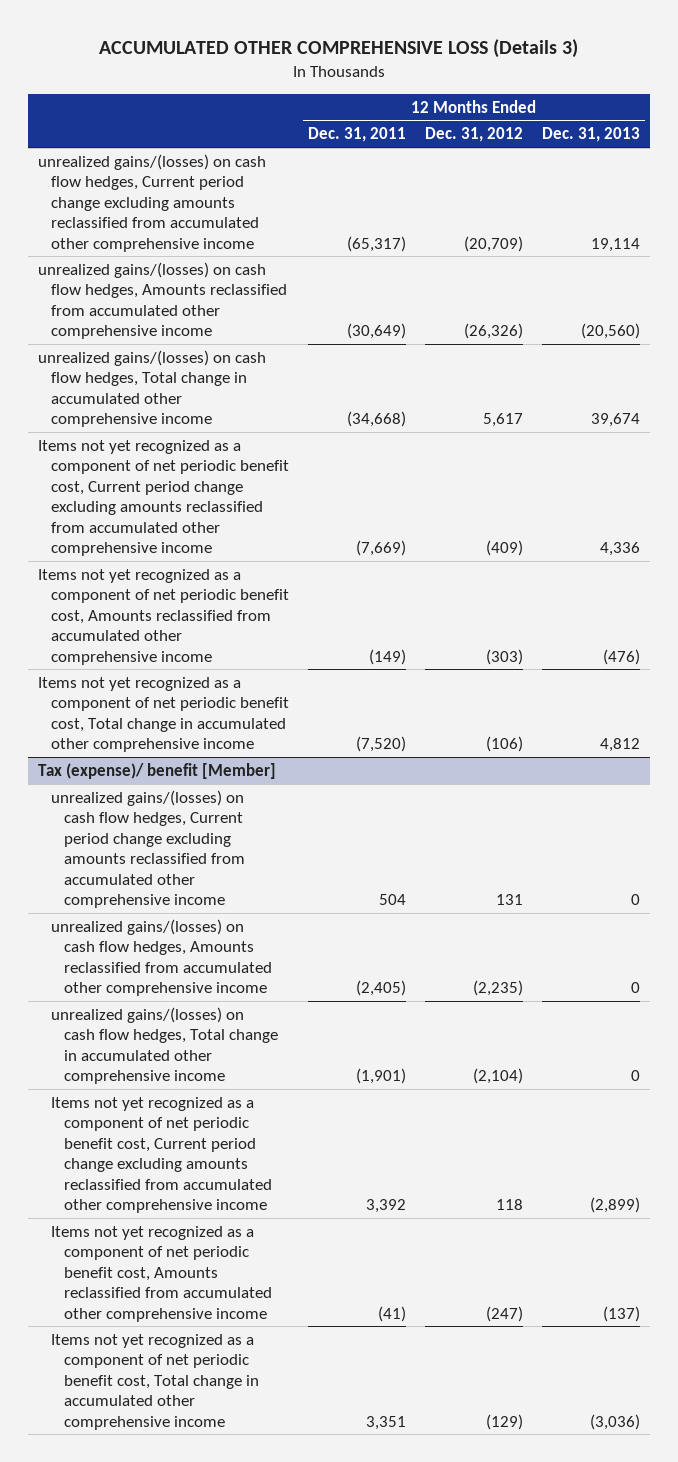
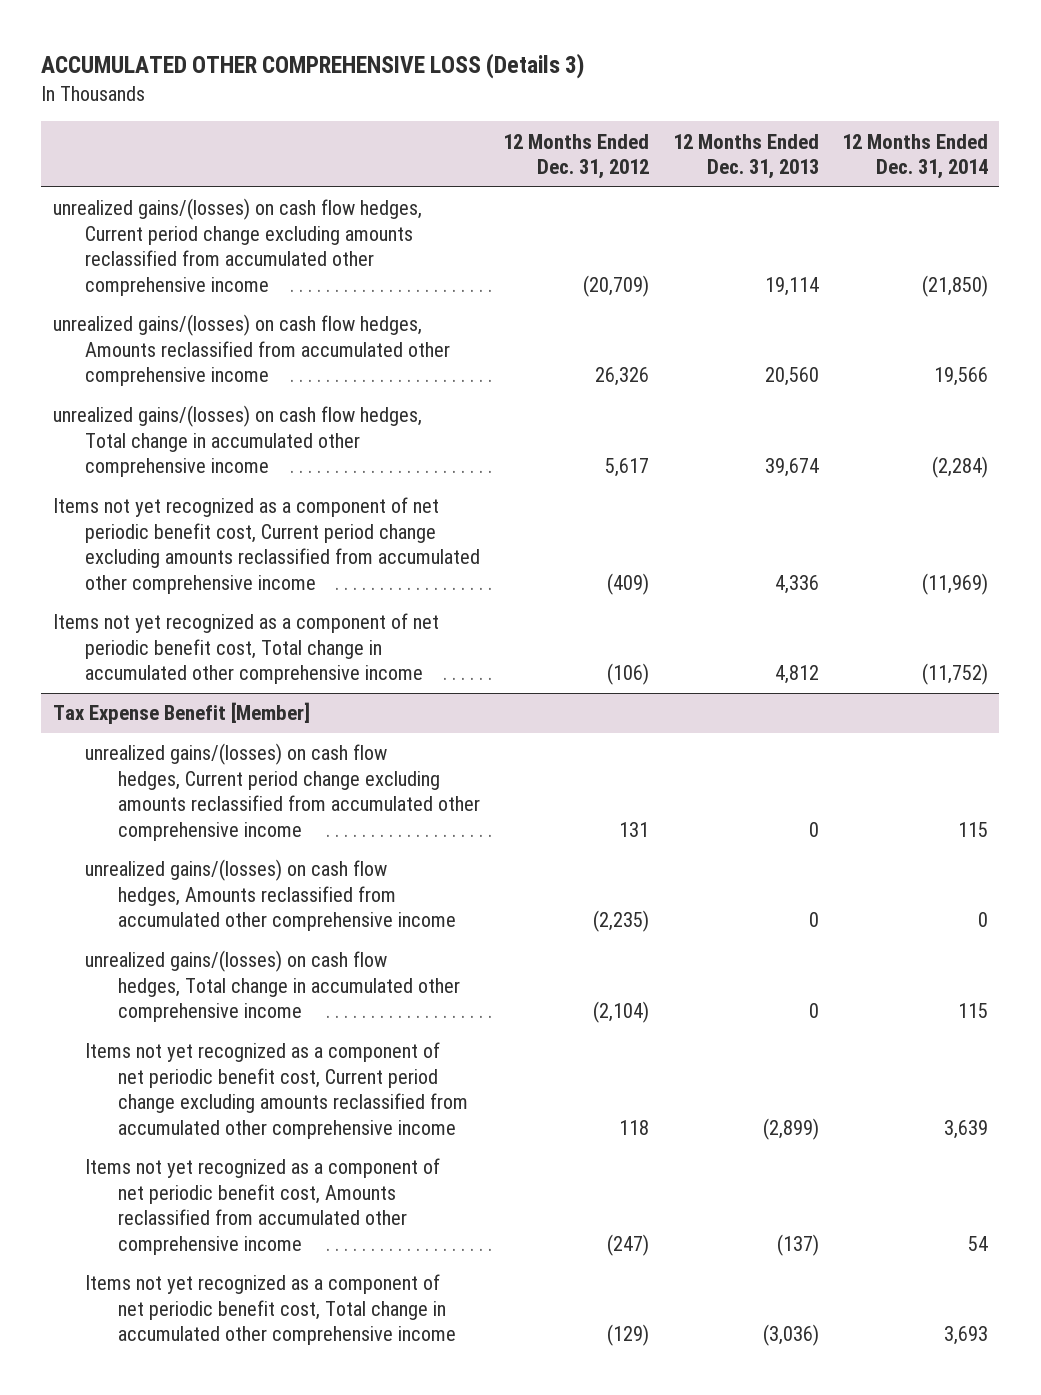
[307,127,406,143] Dec. 31, 2011 -> none
none -> [841,133,988,180] 12 Months Ended Dec. 31, 2014
[464,323,524,340] (26,326) -> [595,367,650,387] 26,326
[581,323,641,340] (20,560) -> [764,367,819,387] 20,560
[37,568,289,665] Items not yet recognized as a component of net periodic benefit cost, Amounts reclassified from accumulated other comprehensive income -> none
[37,762,276,779] Tax (expense)/ benefit [Member] -> [52,702,310,725] Tax Expense Benefit [Member]

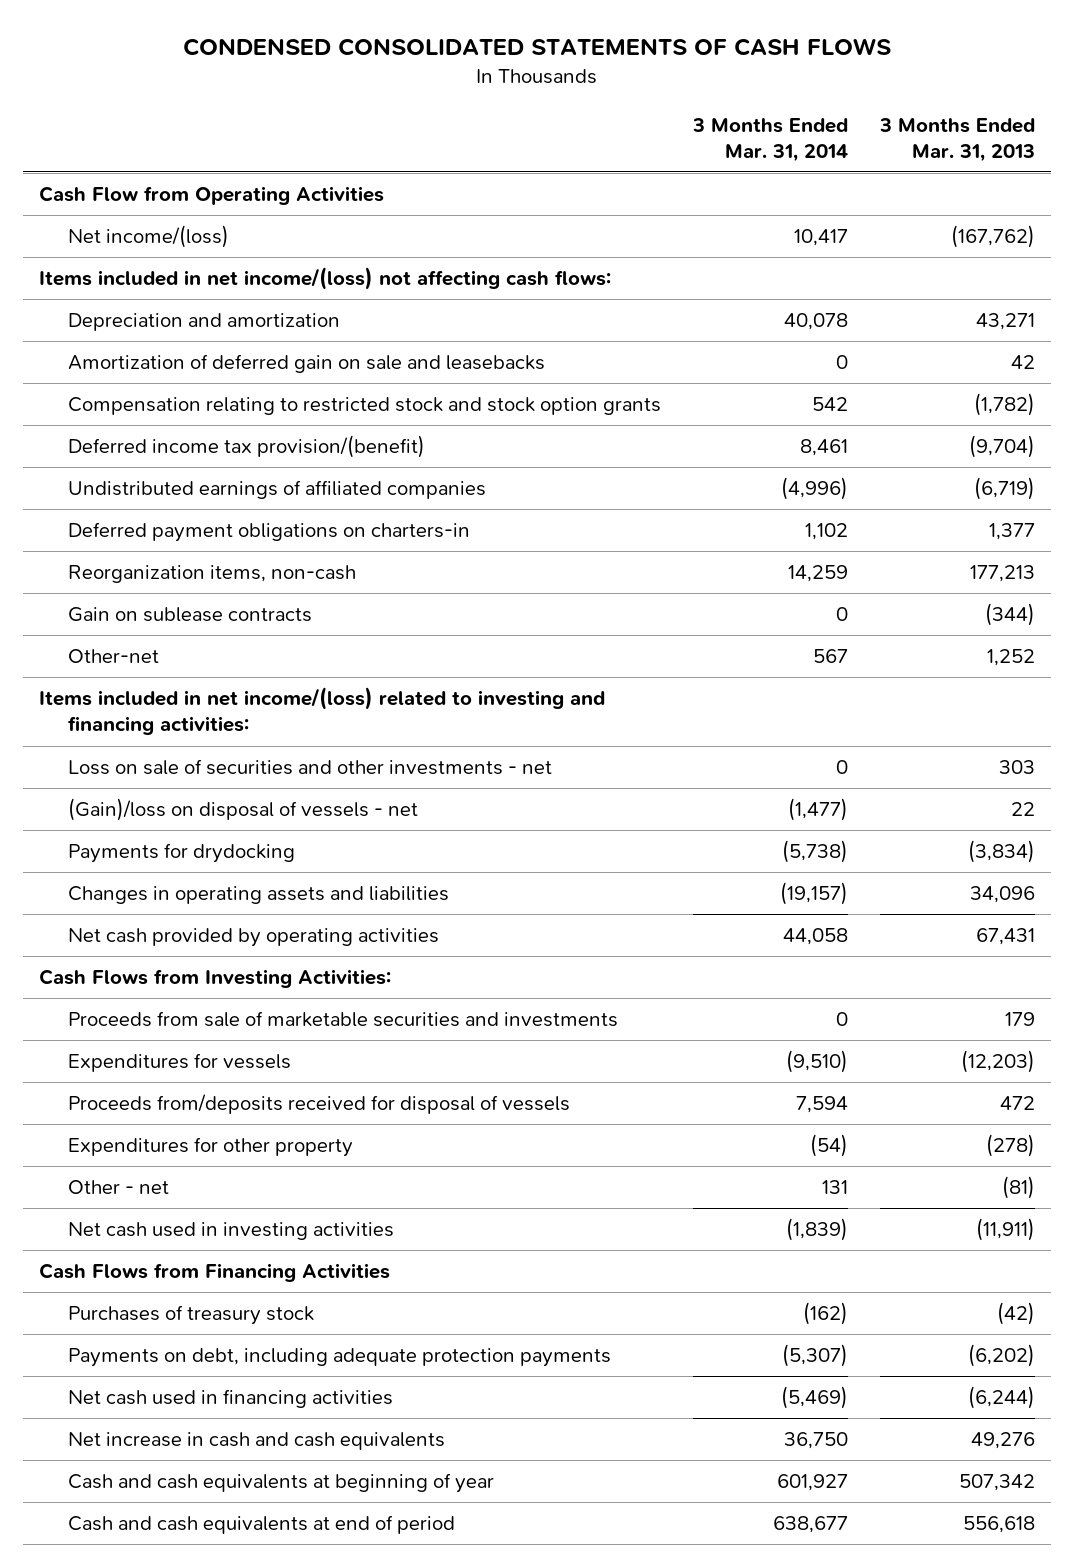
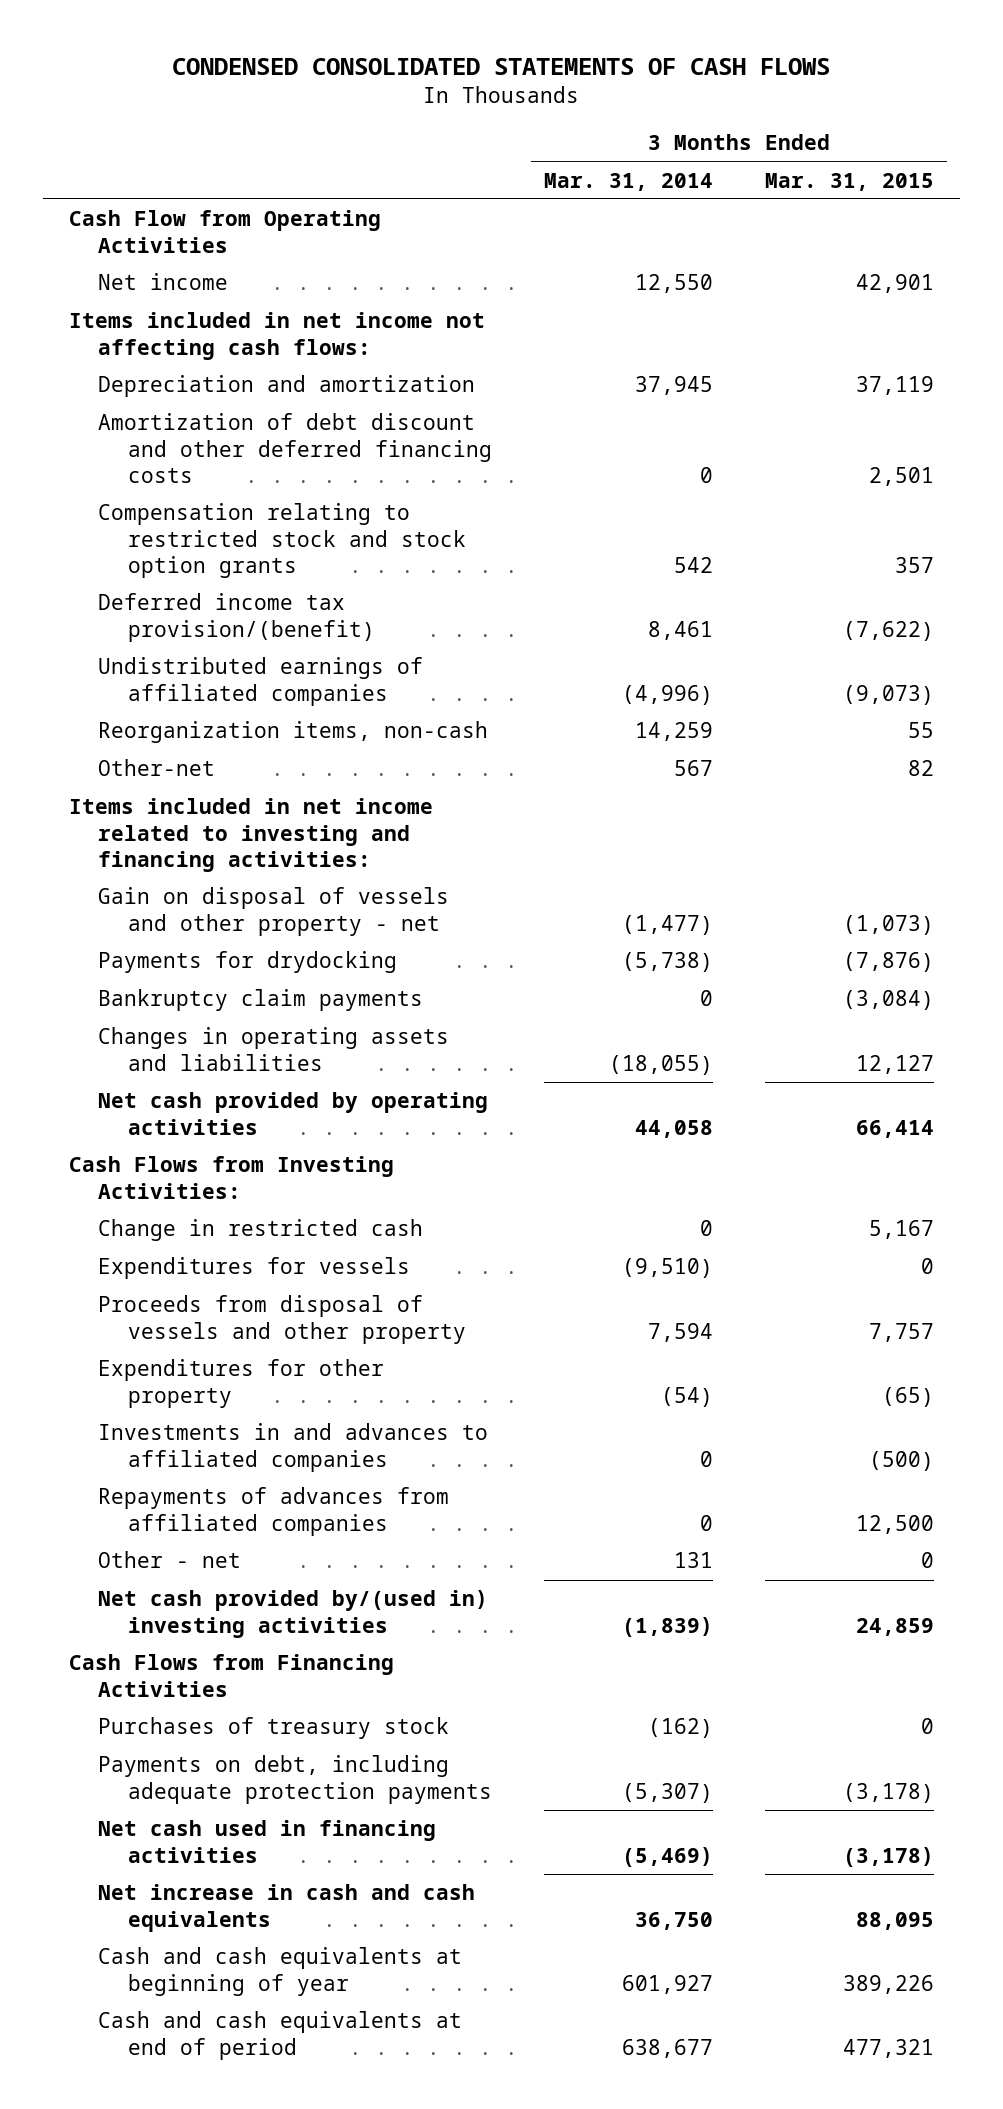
[878,117,1035,162] 3 Months Ended Mar. 31, 2013 -> none
none -> [764,172,934,191] Mar. 31, 2015
[67,354,545,374] Amortization of deferred gain on sale and leasebacks -> none
[67,225,229,249] Net income/(loss) -> [98,273,229,291] Net income
[793,229,848,247] 10,417 -> [634,274,713,294] 12,550
[38,267,611,291] Items included in net income/(loss) not affecting cash flows: -> [68,312,485,360] Items included in net income not affecting cash flows:
[783,313,848,331] 40,078 -> [634,376,713,396] 37,945
none -> [98,413,493,483] Amortization of debt discount and other deferred financing costs
[67,522,470,543] Deferred payment obligations on charters-in -> none
[67,607,312,623] Gain on sublease contracts -> none
[67,759,552,776] Loss on sale of securities and other investments - net -> none
[38,687,605,736] Items included in net income/(loss) related to investing and financing activities: -> [68,798,433,872] Items included in net income related to investing and financing activities:
[67,798,418,822] (Gain)/loss on disposal of vessels - net -> [98,887,450,936] Gain on disposal of vessels and other property - net
none -> [98,989,424,1012] Bankruptcy claim payments
[779,882,848,906] (19,157) -> [608,1054,713,1075] (18,055)
[67,1011,618,1028] Proceeds from sale of marketable securities and investments -> none
none -> [98,1219,424,1242] Change in restricted cash
[67,1094,570,1115] Proceeds from/deposits received for disposal of vessels -> [98,1295,467,1344] Proceeds from disposal of vessels and other property
none -> [98,1423,489,1472] Investments in and advances to affiliated companies
none -> [98,1487,450,1536] Repayments of advances from affiliated companies
[67,1222,394,1241] Net cash used in investing activities -> [98,1590,489,1638] Net cash provided by/(used in) investing activities

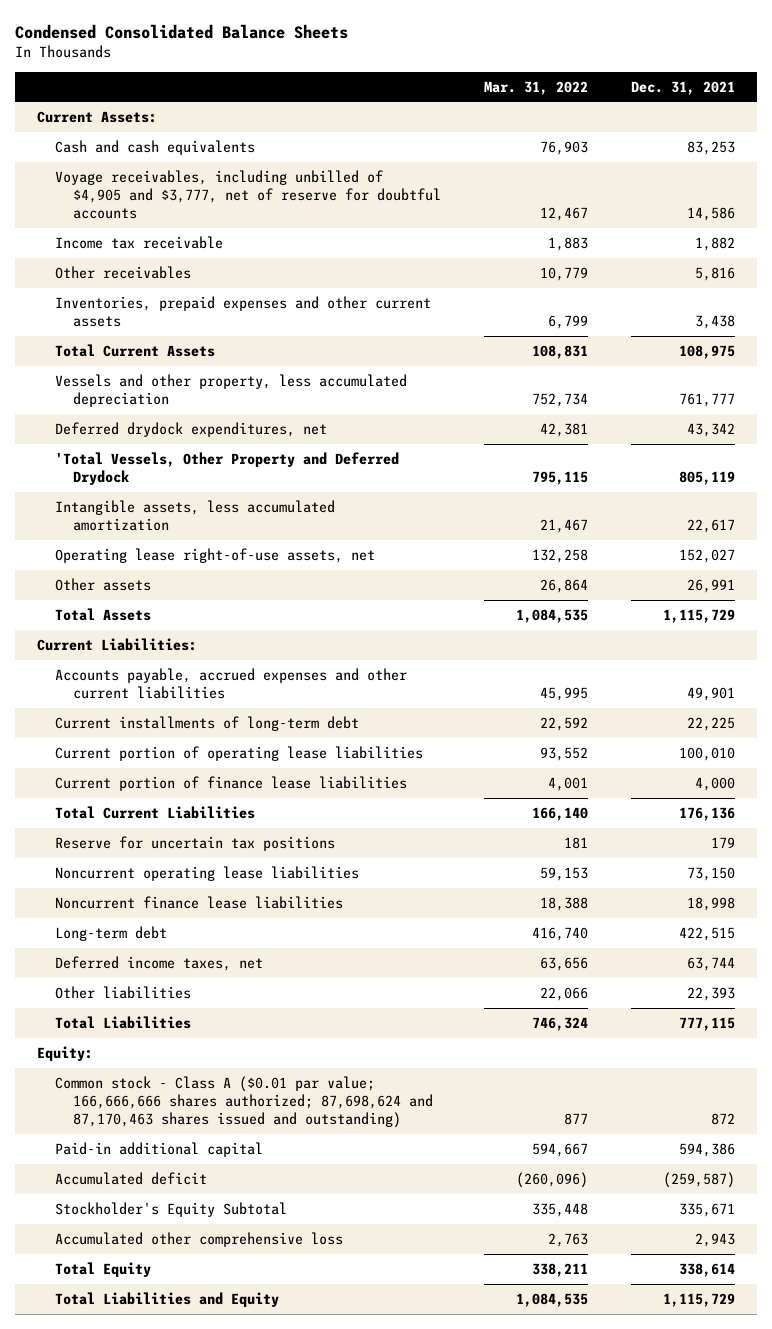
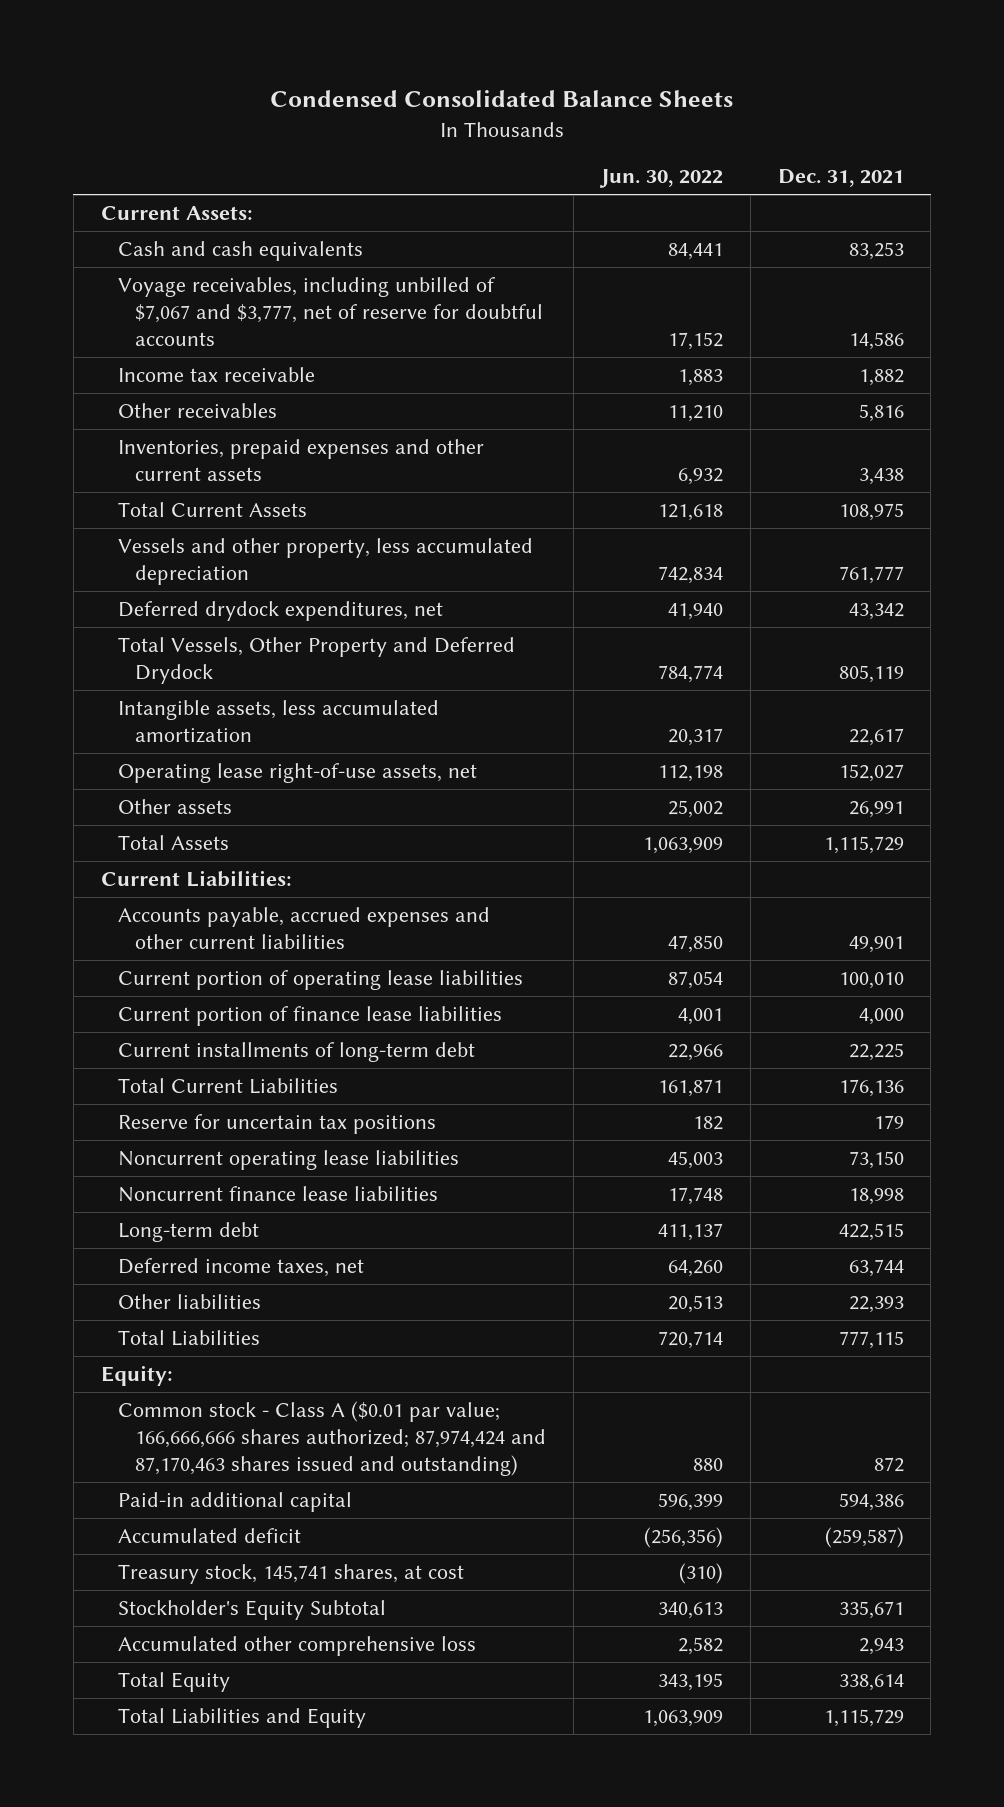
[484,80,589,95] Mar. 31, 2022 -> none
none -> [598,169,723,189] Jun. 30, 2022
[54,169,442,220] Voyage receivables, including unbilled of $4,905 and $3,777, net of reserve for doubtful accounts -> [117,276,543,347] Voyage receivables, including unbilled of $7,067 and $3,777, net of reserve for doubtful accounts
[54,451,399,486] 'Total Vessels, Other Property and Deferred Drydock -> [117,636,515,685] Total Vessels, Other Property and Deferred Drydock
[54,715,359,731] Current installments of long-term debt -> [117,1041,475,1062] Current installments of long-term debt
[54,1075,434,1129] Common stock - Class A ($0.01 par value; 166,666,666 shares authorized; 87,698,624 and 87,170,463 shares issued and outstanding) -> [117,1400,546,1477] Common stock - Class A ($0.01 par value; 166,666,666 shares authorized; 87,974,424 and 87,170,463 shares issued and outstanding)
none -> [117,1563,464,1584] Treasury stock, 145,741 shares, at cost

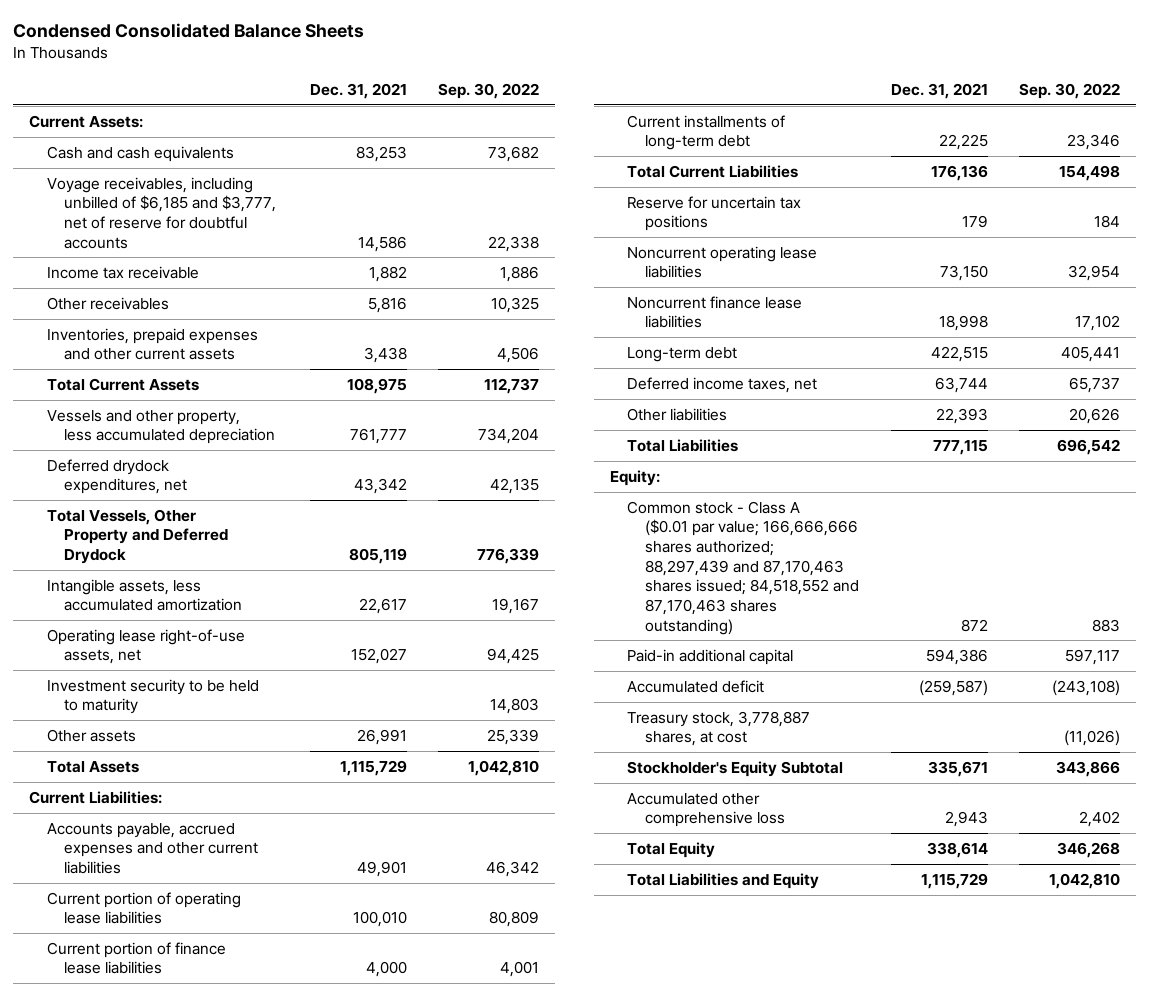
[598,169,723,189] Jun. 30, 2022 -> none
none -> [438,82,540,99] Sep. 30, 2022
[117,276,543,347] Voyage receivables, including unbilled of $7,067 and $3,777, net of reserve for doubtful accounts -> [46,176,277,249] Voyage receivables, including unbilled of $6,185 and $3,777, net of reserve for doubtful accounts
none -> [46,678,259,715] Investment security to be held to maturity
[117,1400,546,1477] Common stock - Class A ($0.01 par value; 166,666,666 shares authorized; 87,974,424 and 87,170,463 shares issued and outstanding) -> [627,500,860,635] Common stock - Class A ($0.01 par value; 166,666,666 shares authorized; 88,297,439 and 87,170,463 shares issued; 84,518,552 and 87,170,463 shares outstanding)
[117,1563,464,1584] Treasury stock, 145,741 shares, at cost -> [627,710,811,747] Treasury stock, 3,778,887 shares, at cost

